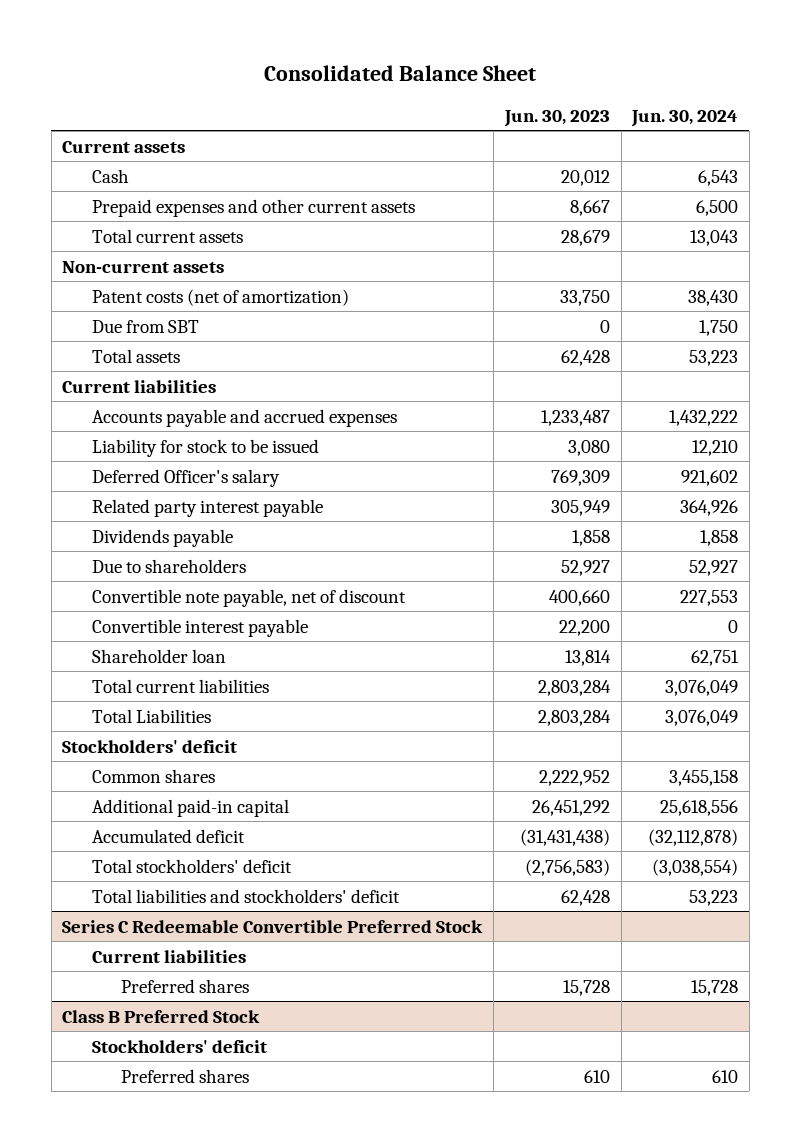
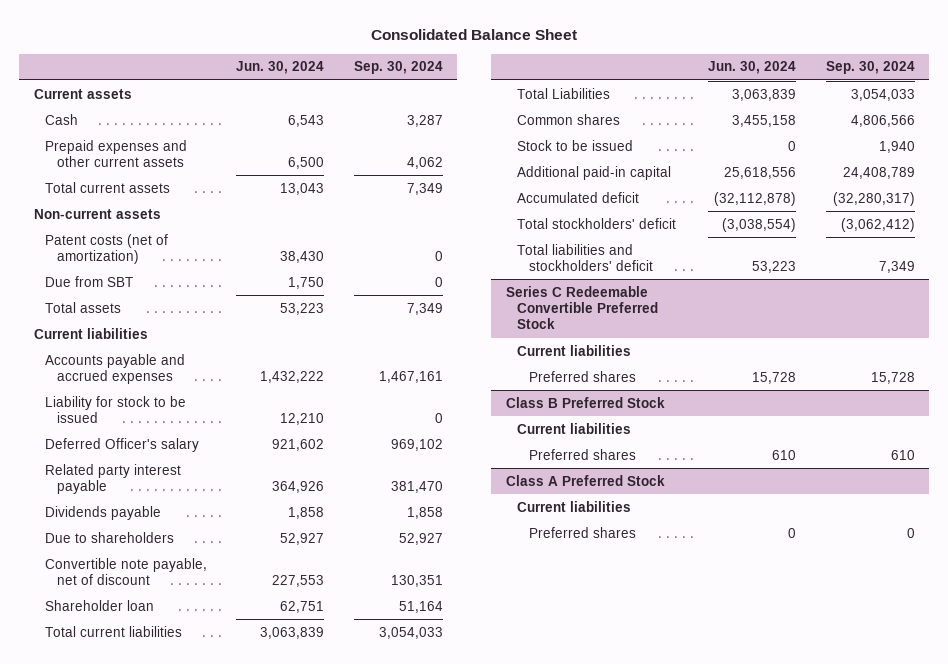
[503,109,610,127] Jun. 30, 2023 -> none
none -> [353,61,443,75] Sep. 30, 2024
[91,618,308,637] Convertible interest payable -> none
[62,739,238,753] Stockholders' deficit -> none
[665,679,739,696] 3,076,049 -> [260,626,325,639] 3,063,839
[665,709,739,726] 3,076,049 -> [732,88,797,101] 3,063,839
none -> [517,139,634,151] Stock to be issued
[91,1039,267,1053] Stockholders' deficit -> none
none -> [517,422,632,434] Current liabilities
none -> [505,474,665,486] Class A Preferred Stock
none -> [517,500,632,512] Current liabilities
none -> [528,526,636,538] Preferred shares

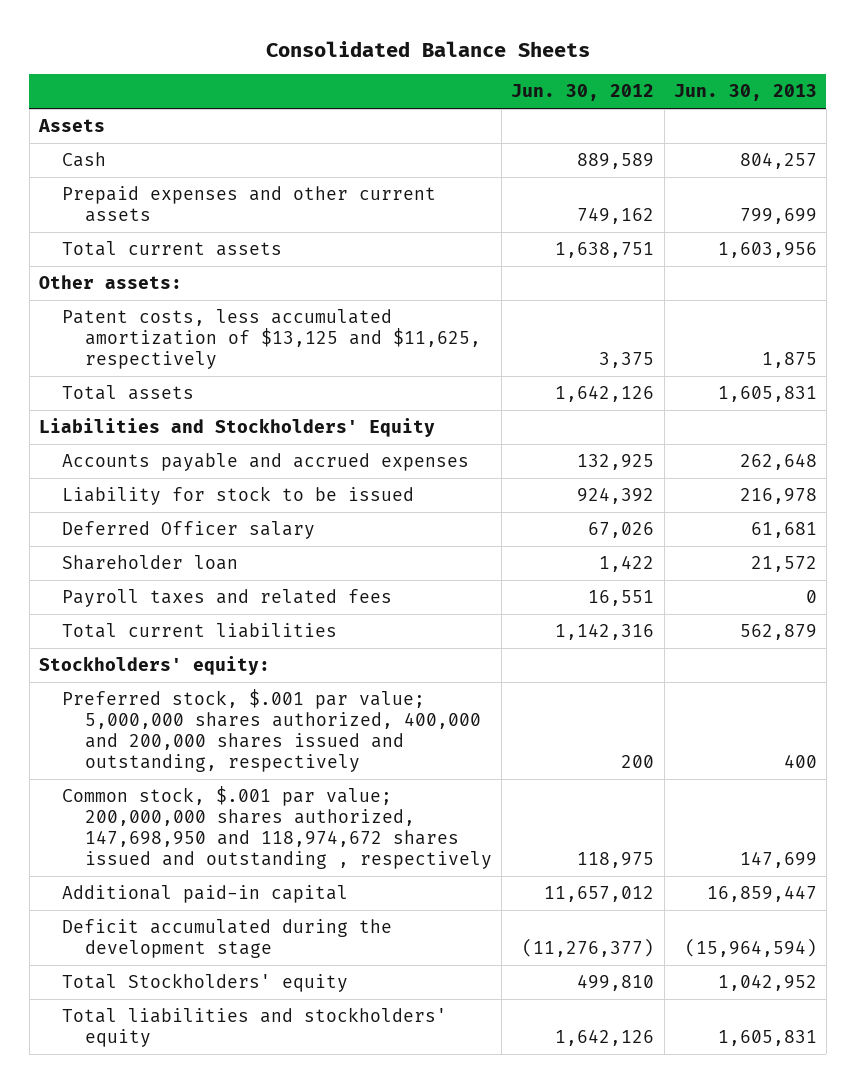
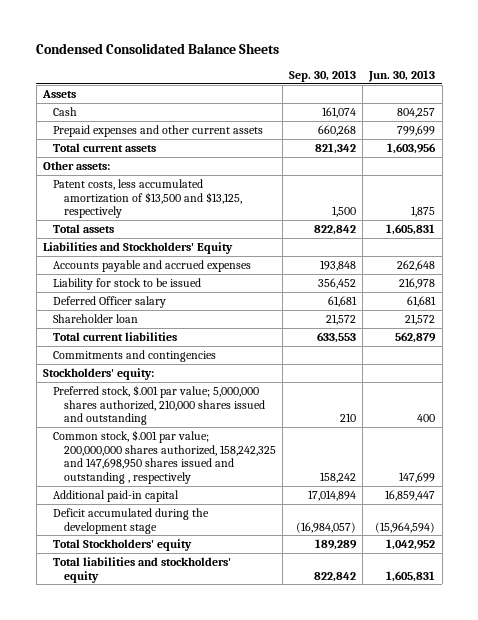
[265,40,590,57] Consolidated Balance Sheets -> [36,43,280,55] Condensed Consolidated Balance Sheets
[511,84,655,102] Jun. 30, 2012 -> none
none -> [289,70,357,83] Sep. 30, 2013
[62,309,482,369] Patent costs, less accumulated amortization of $13,125 and $11,625, respectively -> [53,178,242,219] Patent costs, less accumulated amortization of $13,500 and $13,125, respectively
[62,589,393,608] Payroll taxes and related fees -> none
none -> [53,349,217,362] Commitments and contingencies
[62,689,482,772] Preferred stock, $.001 par value; 5,000,000 shares authorized, 400,000 and 200,000 shares issued and outstanding, respectively -> [53,384,265,426] Preferred stock, $.001 par value; 5,000,000 shares authorized, 210,000 shares issued and outstanding
[62,786,493,869] Common stock, $.001 par value; 200,000,000 shares authorized, 147,698,950 and 118,974,672 shares issued and outstanding , respectively -> [53,429,276,485] Common stock, $.001 par value; 200,000,000 shares authorized, 158,242,325 and 147,698,950 shares issued and outstanding , respectively

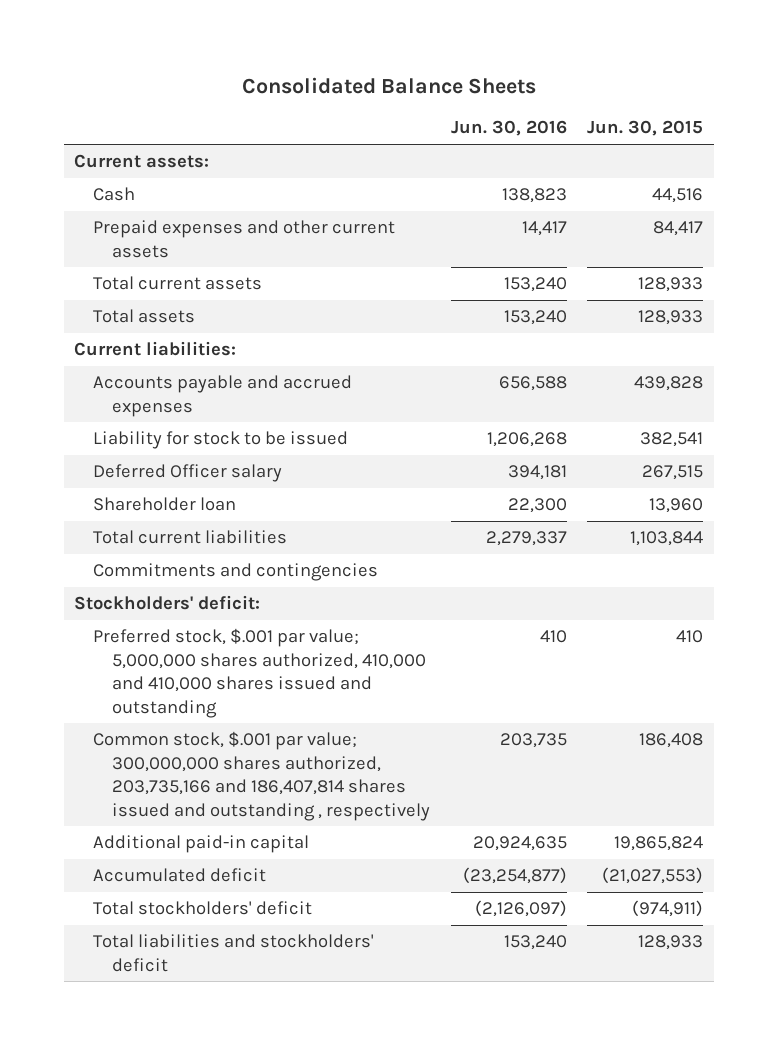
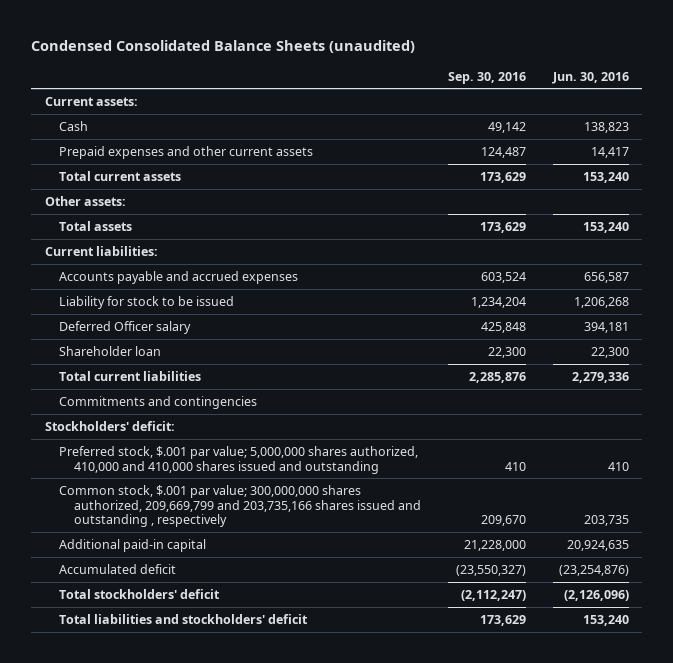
[241,76,536,94] Consolidated Balance Sheets -> [31,39,416,53] Condensed Consolidated Balance Sheets (unaudited)
[587,120,704,137] Jun. 30, 2015 -> none
none -> [447,71,526,84] Sep. 30, 2016
none -> [44,195,126,206] Other assets:
[498,376,567,392] 656,588 -> [583,271,629,283] 656,587
[485,531,567,547] 2,279,337 -> [571,371,629,383] 2,279,336
[92,731,430,821] Common stock, $.001 par value; 300,000,000 shares authorized, 203,735,166 and 186,407,814 shares issued and outstanding , respectively -> [59,484,421,528] Common stock, $.001 par value; 300,000,000 shares authorized, 209,669,799 and 203,735,166 shares issued and outstanding , respectively
[462,867,567,885] (23,254,877) -> [558,564,629,576] (23,254,876)
[474,900,567,918] (2,126,097) -> [563,589,629,601] (2,126,096)

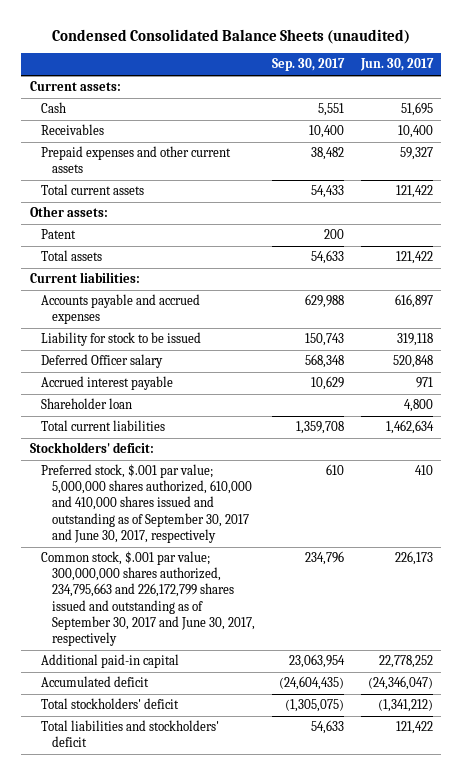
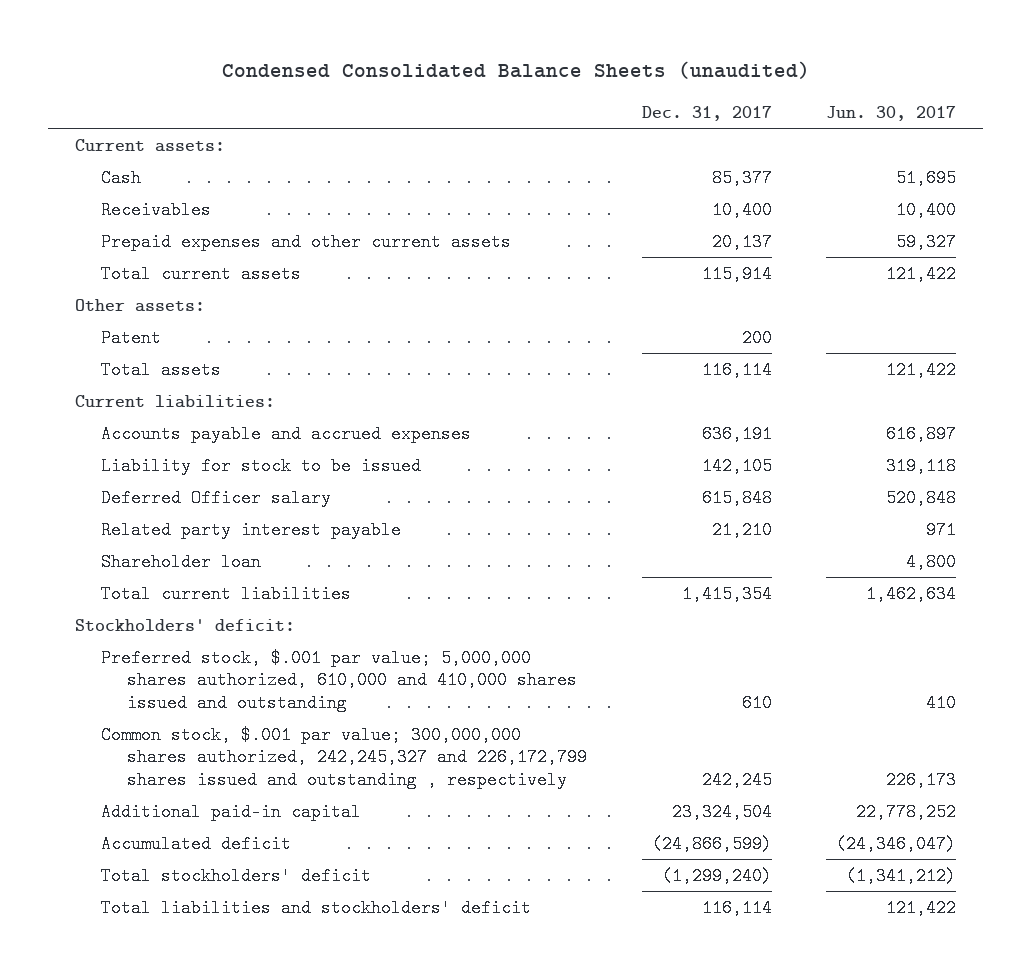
[272,58,346,72] Sep. 30, 2017 -> none
none -> [641,106,772,122] Dec. 31, 2017
[41,376,174,391] Accrued interest payable -> [101,520,402,539] Related party interest payable
[41,464,253,543] Preferred stock, $.001 par value; 5,000,000 shares authorized, 610,000 and 410,000 shares issued and outstanding as of September 30, 2017 and June 30, 2017, respectively -> [101,648,578,712] Preferred stock, $.001 par value; 5,000,000 shares authorized, 610,000 and 410,000 shares issued and outstanding
[41,551,256,646] Common stock, $.001 par value; 300,000,000 shares authorized, 234,795,663 and 226,172,799 shares issued and outstanding as of September 30, 2017 and June 30, 2017, respectively -> [101,725,588,789] Common stock, $.001 par value; 300,000,000 shares authorized, 242,245,327 and 226,172,799 shares issued and outstanding , respectively

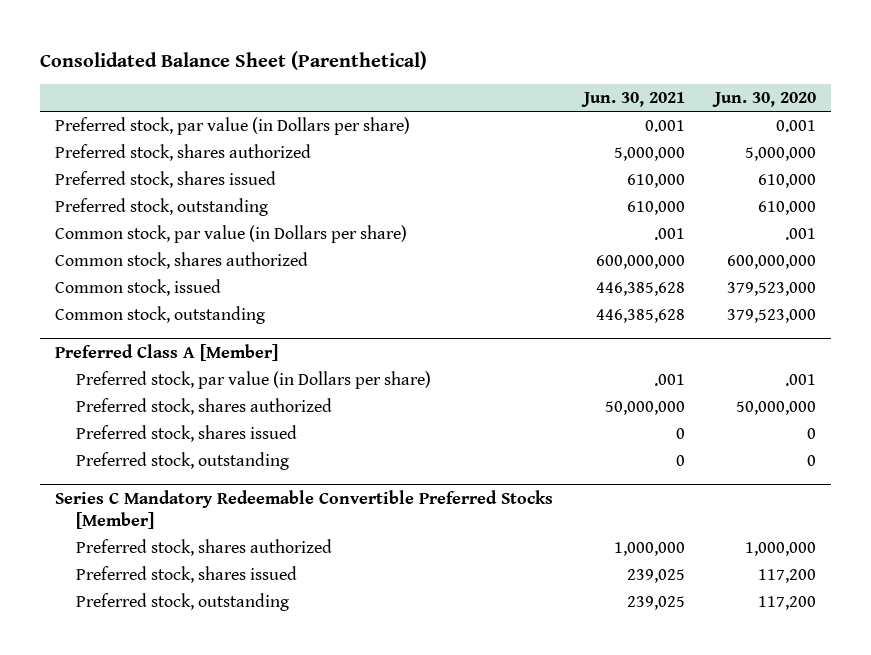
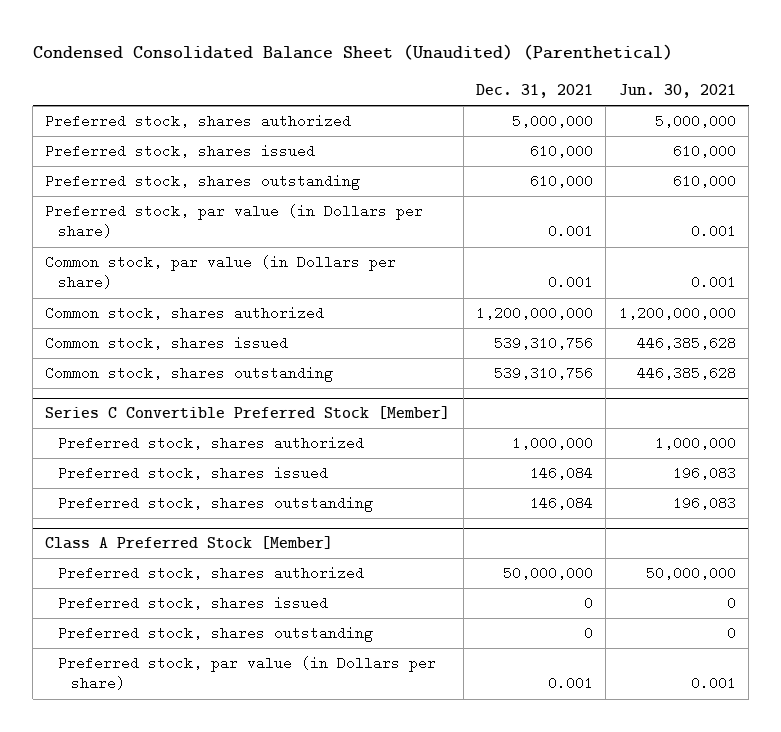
[40,51,428,71] Consolidated Balance Sheet (Parenthetical) -> [32,44,673,61] Condensed Consolidated Balance Sheet (Unaudited) (Parenthetical)
[711,92,816,108] Jun. 30, 2020 -> none
none -> [476,83,594,98] Dec. 31, 2021
[75,370,431,389] Preferred stock, par value (in Dollars per share) -> none
[55,197,269,216] Preferred stock, outstanding -> [45,174,361,191] Preferred stock, shares outstanding
[55,116,411,135] Preferred stock, par value (in Dollars per share) -> [45,204,424,239] Preferred stock, par value (in Dollars per share)
[653,227,685,240] .001 -> [690,275,736,290] 0.001
[595,254,685,269] 600,000,000 -> [618,306,736,321] 1,200,000,000
[55,278,222,296] Common stock, issued -> [45,336,289,351] Common stock, shares issued
[55,305,266,324] Common stock, outstanding -> [45,366,334,383] Common stock, shares outstanding
none -> [45,406,451,420] Series C Convertible Preferred Stock [Member]
none -> [58,436,365,451] Preferred stock, shares authorized
none -> [58,466,329,481] Preferred stock, shares issued
none -> [58,496,374,513] Preferred stock, shares outstanding
[55,343,279,361] Preferred Class A [Member] -> [45,536,334,550] Class A Preferred Stock [Member]
[55,489,554,529] Series C Mandatory Redeemable Convertible Preferred Stocks [Member] -> none
[75,538,332,556] Preferred stock, shares authorized -> none
[75,565,297,583] Preferred stock, shares issued -> none
[75,592,289,611] Preferred stock, outstanding -> none
[75,451,289,470] Preferred stock, outstanding -> [58,626,374,643] Preferred stock, shares outstanding
none -> [58,656,437,691] Preferred stock, par value (in Dollars per share)

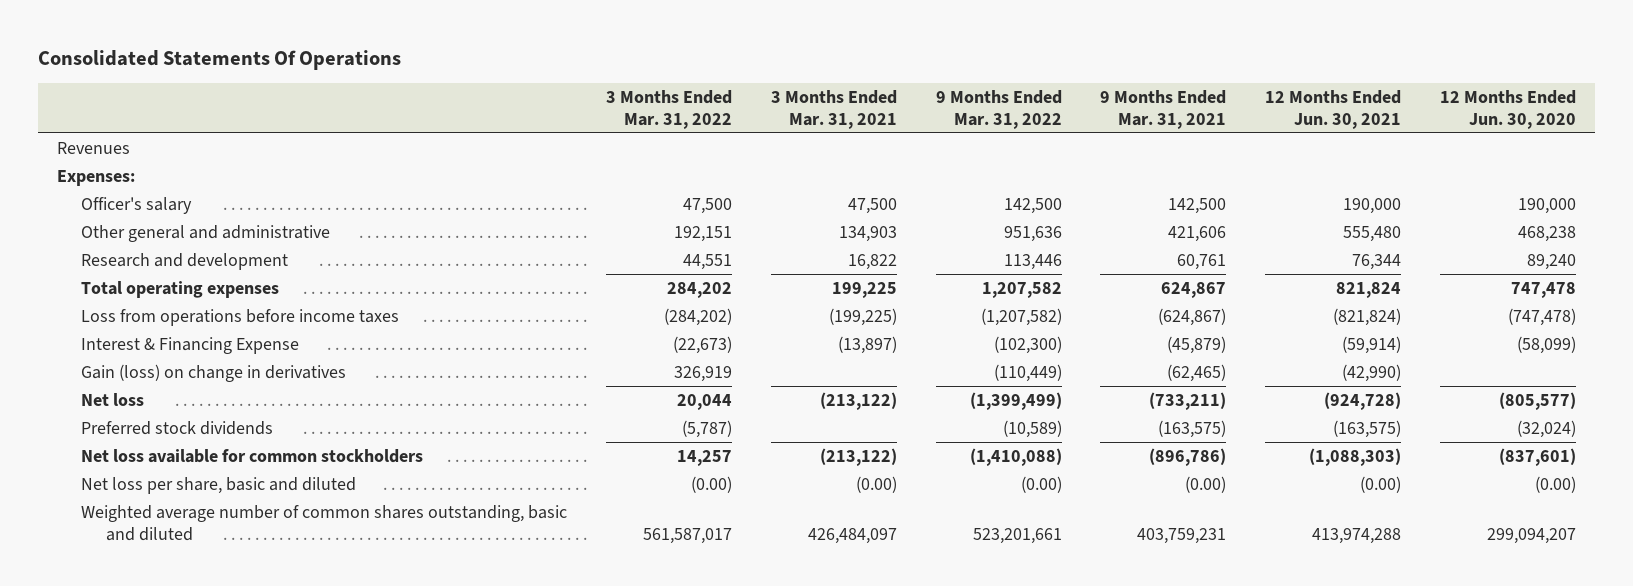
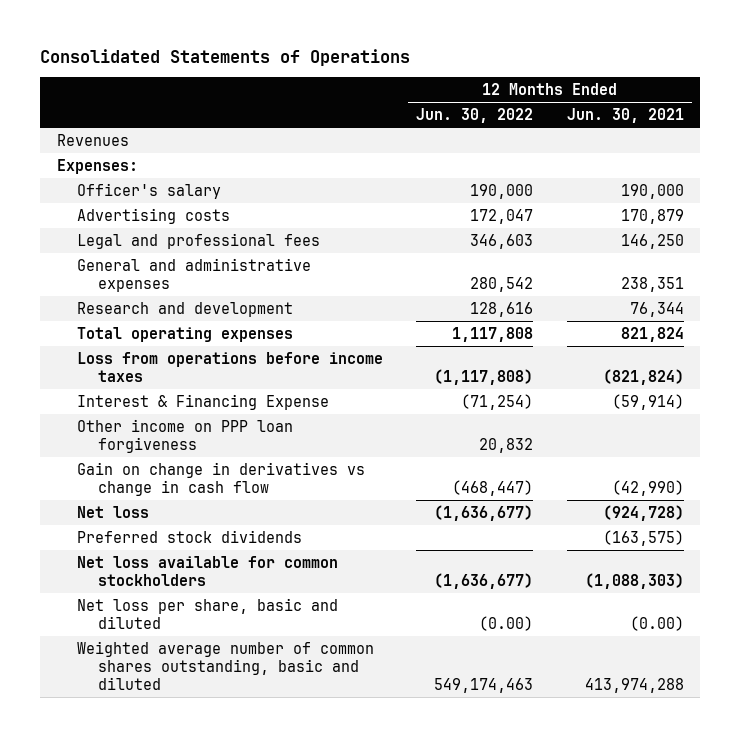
[37,50,401,71] Consolidated Statements Of Operations -> [40,48,411,66] Consolidated Statements of Operations
[606,90,733,129] 3 Months Ended Mar. 31, 2022 -> none
[770,90,897,129] 3 Months Ended Mar. 31, 2021 -> none
[935,90,1062,129] 9 Months Ended Mar. 31, 2022 -> none
[1100,90,1227,129] 9 Months Ended Mar. 31, 2021 -> none
[1439,90,1576,129] 12 Months Ended Jun. 30, 2020 -> none
none -> [416,107,534,123] Jun. 30, 2022
none -> [77,207,231,224] Advertising costs
none -> [77,232,321,249] Legal and professional fees
[81,224,331,242] Other general and administrative -> [77,257,312,292] General and administrative expenses
[1343,225,1402,242] 555,480 -> [620,276,684,292] 238,351
none -> [77,418,294,453] Other income on PPP loan forgiveness
[81,363,347,382] Gain (loss) on change in derivatives -> [77,461,366,496] Gain on change in derivatives vs change in cash flow

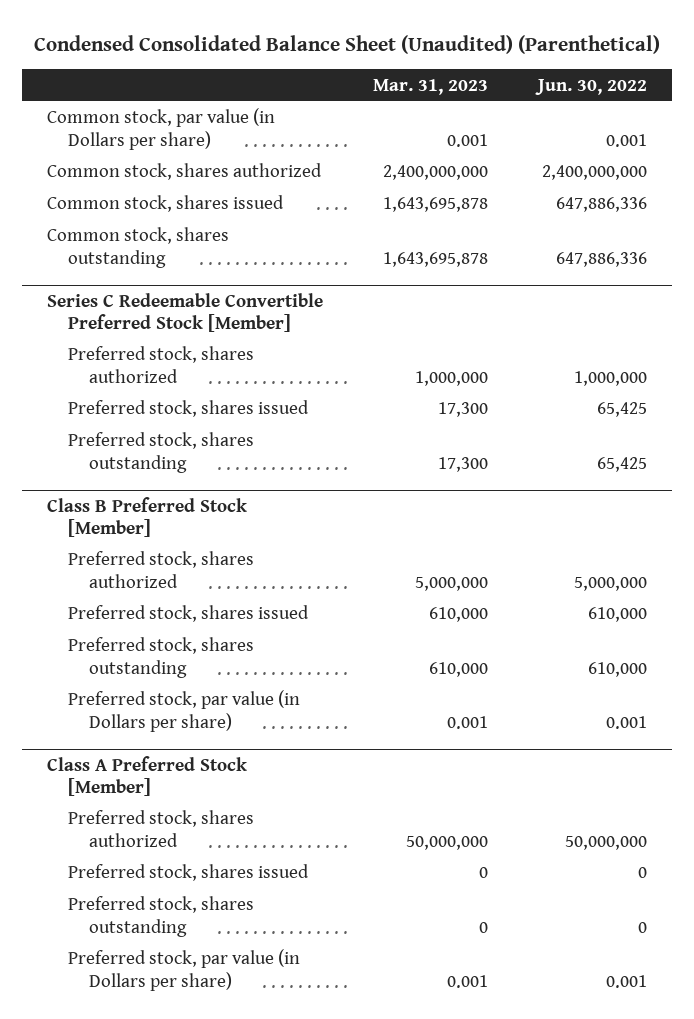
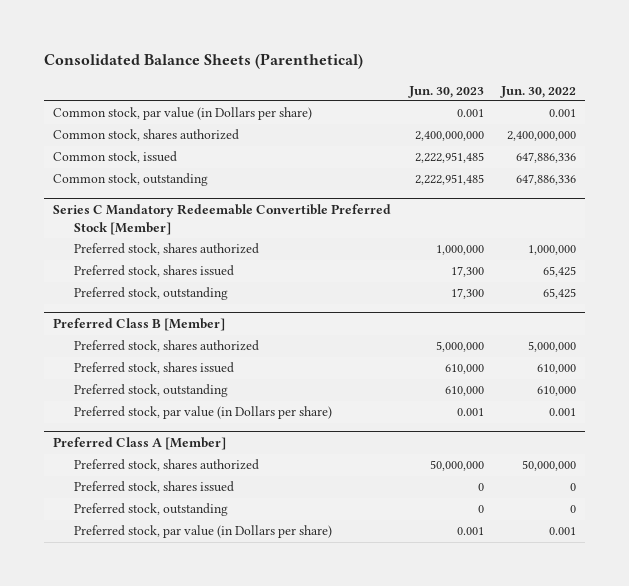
[34,34,661,54] Condensed Consolidated Balance Sheet (Unaudited) (Parenthetical) -> [44,53,364,70] Consolidated Balance Sheets (Parenthetical)
[373,78,489,95] Mar. 31, 2023 -> none
none -> [407,85,484,98] Jun. 30, 2023
[47,195,285,213] Common stock, shares issued -> [52,151,177,164] Common stock, issued
[47,227,230,269] Common stock, shares outstanding -> [52,173,208,187] Common stock, outstanding
[47,292,324,333] Series C Redeemable Convertible Preferred Stock [Member] -> [52,204,391,235] Series C Mandatory Redeemable Convertible Preferred Stock [Member]
[68,432,255,474] Preferred stock, shares outstanding -> [73,287,228,301] Preferred stock, outstanding
[47,496,248,538] Class B Preferred Stock [Member] -> [52,318,225,332] Preferred Class B [Member]
[68,637,255,679] Preferred stock, shares outstanding -> [73,384,228,398] Preferred stock, outstanding
[47,755,248,797] Class A Preferred Stock [Member] -> [52,437,226,451] Preferred Class A [Member]
[68,896,255,938] Preferred stock, shares outstanding -> [73,503,228,517] Preferred stock, outstanding

